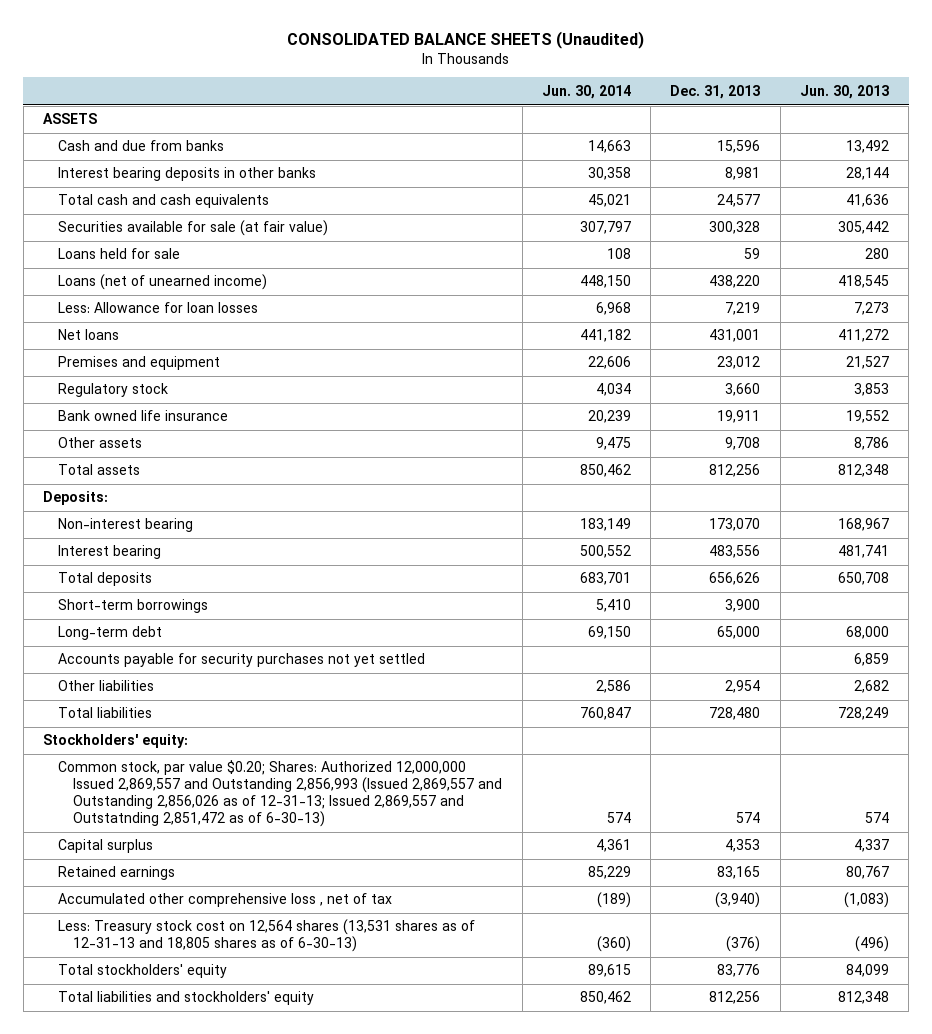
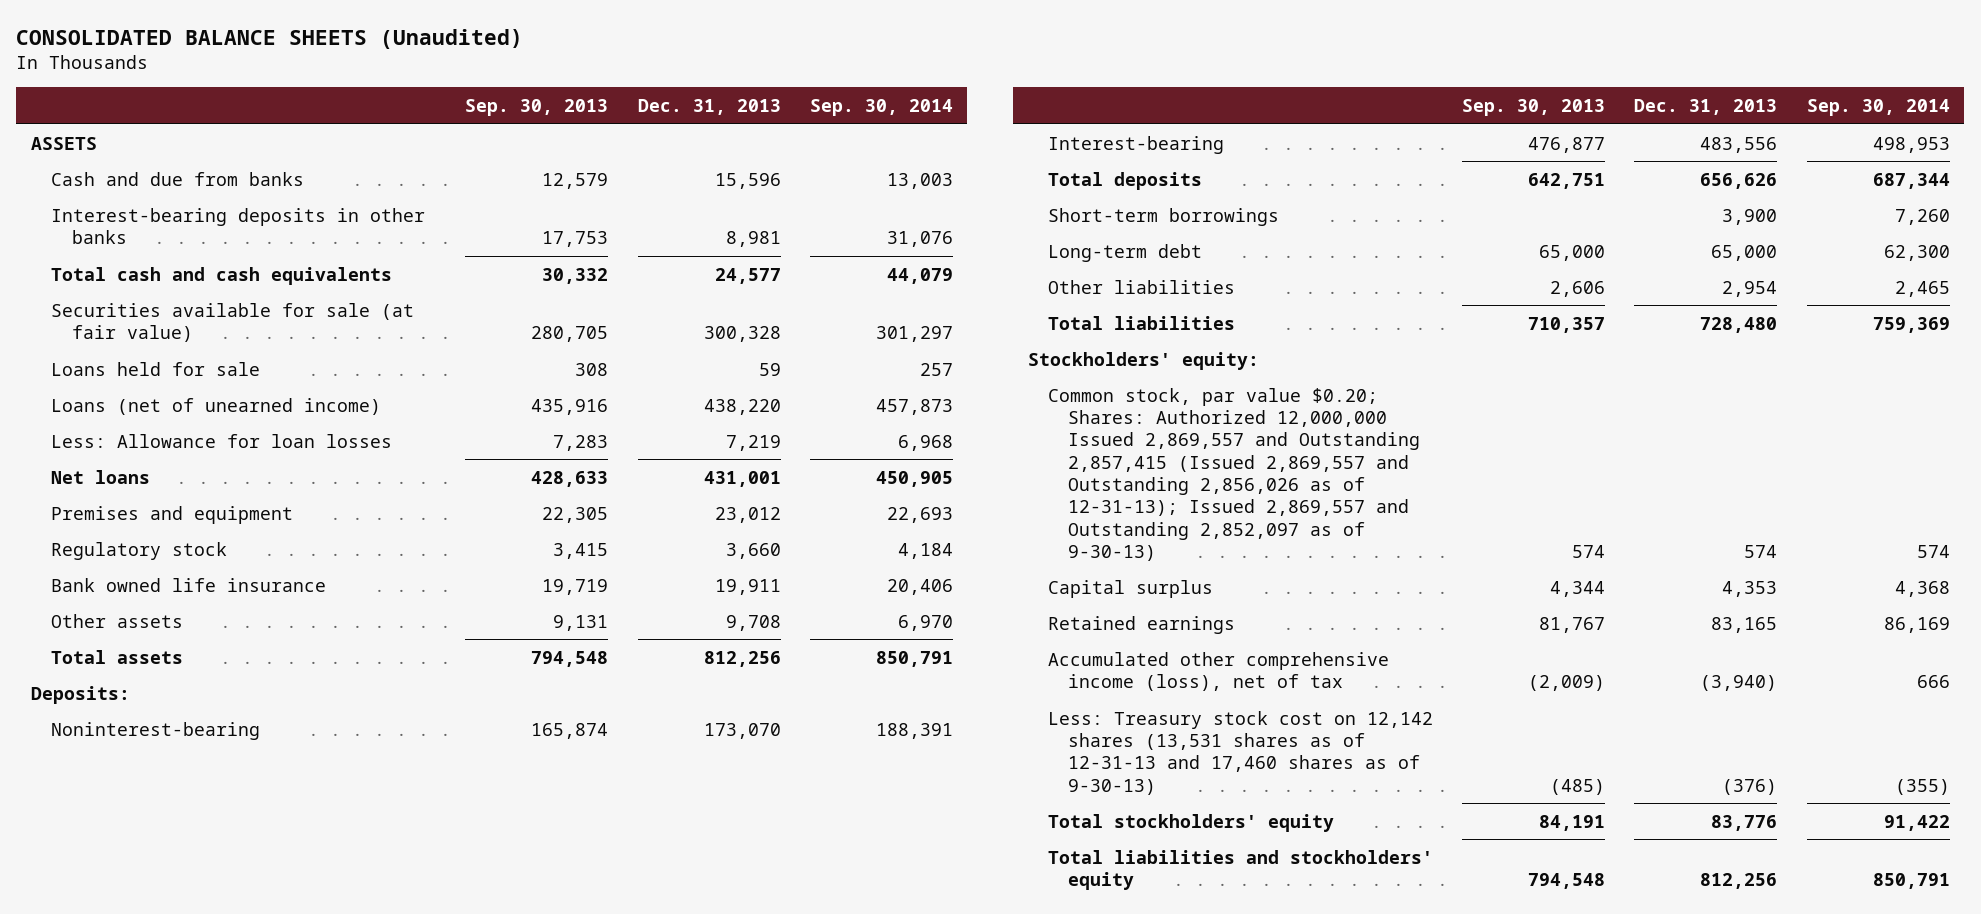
[541,84,631,99] Jun. 30, 2014 -> none
[799,84,889,99] Jun. 30, 2013 -> none
none -> [465,98,609,116] Sep. 30, 2013
none -> [809,98,953,116] Sep. 30, 2014
[58,167,317,182] Interest bearing deposits in other banks -> [51,207,426,244] Interest-bearing deposits in other banks
[58,518,194,533] Non-interest bearing -> [51,721,261,740] Noninterest-bearing
[58,545,162,560] Interest bearing -> [1048,135,1225,154] Interest-bearing
[58,653,426,668] Accounts payable for security purchases not yet settled -> none
[58,760,503,828] Common stock, par value $0.20; Shares: Authorized 12,000,000 Issued 2,869,557 and Outstanding 2,856,993 (Issued 2,869,557 and Outstanding 2,856,026 as of 12-31-13; Issued 2,869,557 and Outstatnding 2,851,472 as of 6-30-13) -> [1048,387,1421,561] Common stock, par value $0.20; Shares: Authorized 12,000,000 Issued 2,869,557 and Outstanding 2,857,415 (Issued 2,869,557 and Outstanding 2,856,026 as of 12-31-13); Issued 2,869,557 and Outstanding 2,852,097 as of 9-30-13)
[58,893,393,908] Accumulated other comprehensive loss , net of tax -> [1048,651,1390,691] Accumulated other comprehensive income (loss), net of tax
[58,919,476,953] Less: Treasury stock cost on 12,564 shares (13,531 shares as of 12-31-13 and 18,805 shares as of 6-30-13) -> [1048,710,1434,795] Less: Treasury stock cost on 12,142 shares (13,531 shares as of 12-31-13 and 17,460 shares as of 9-30-13)

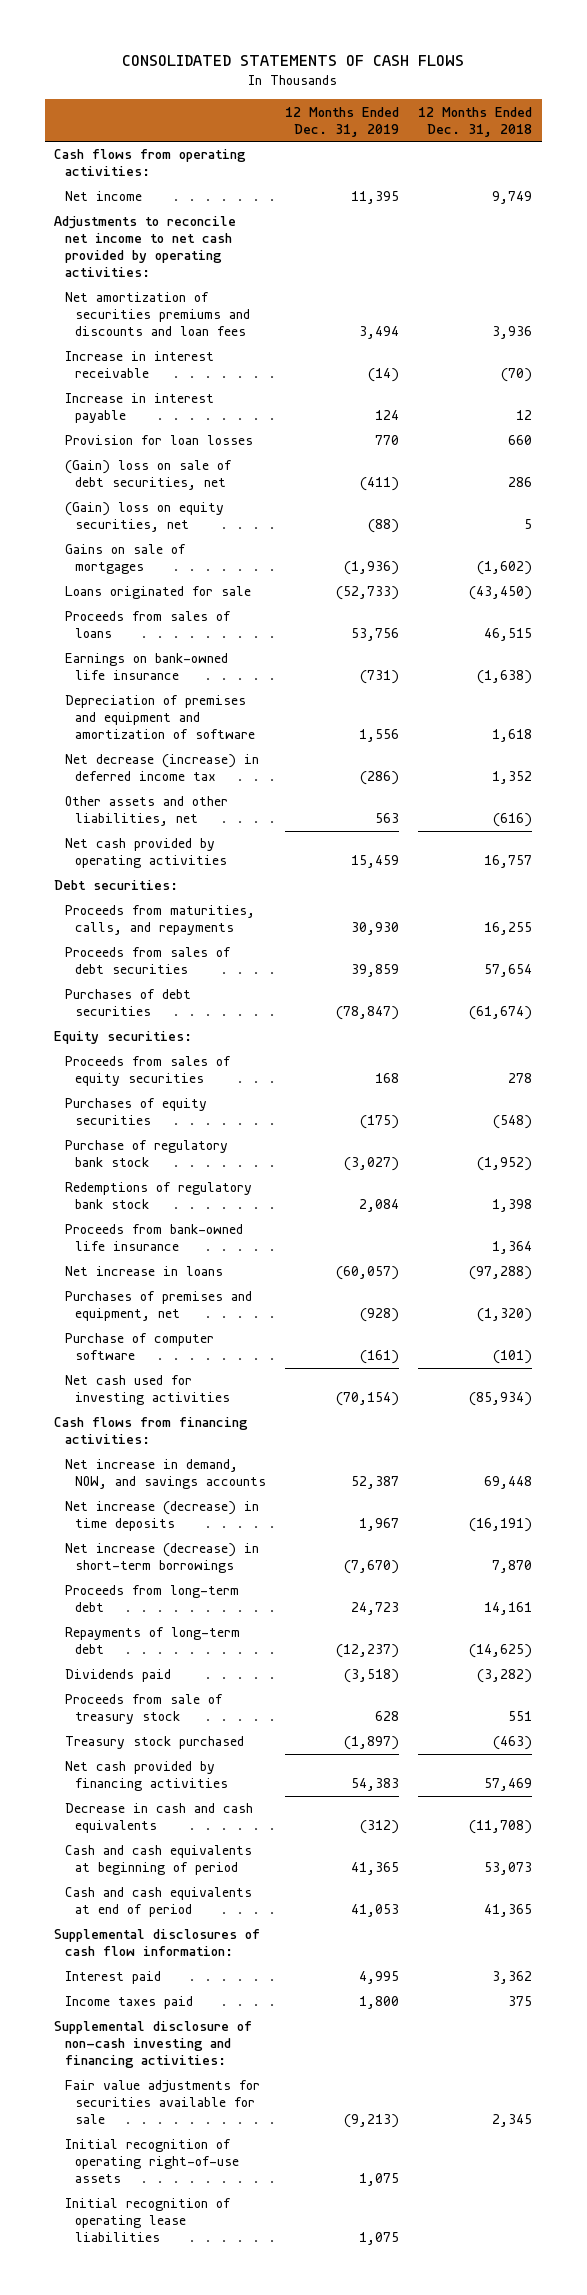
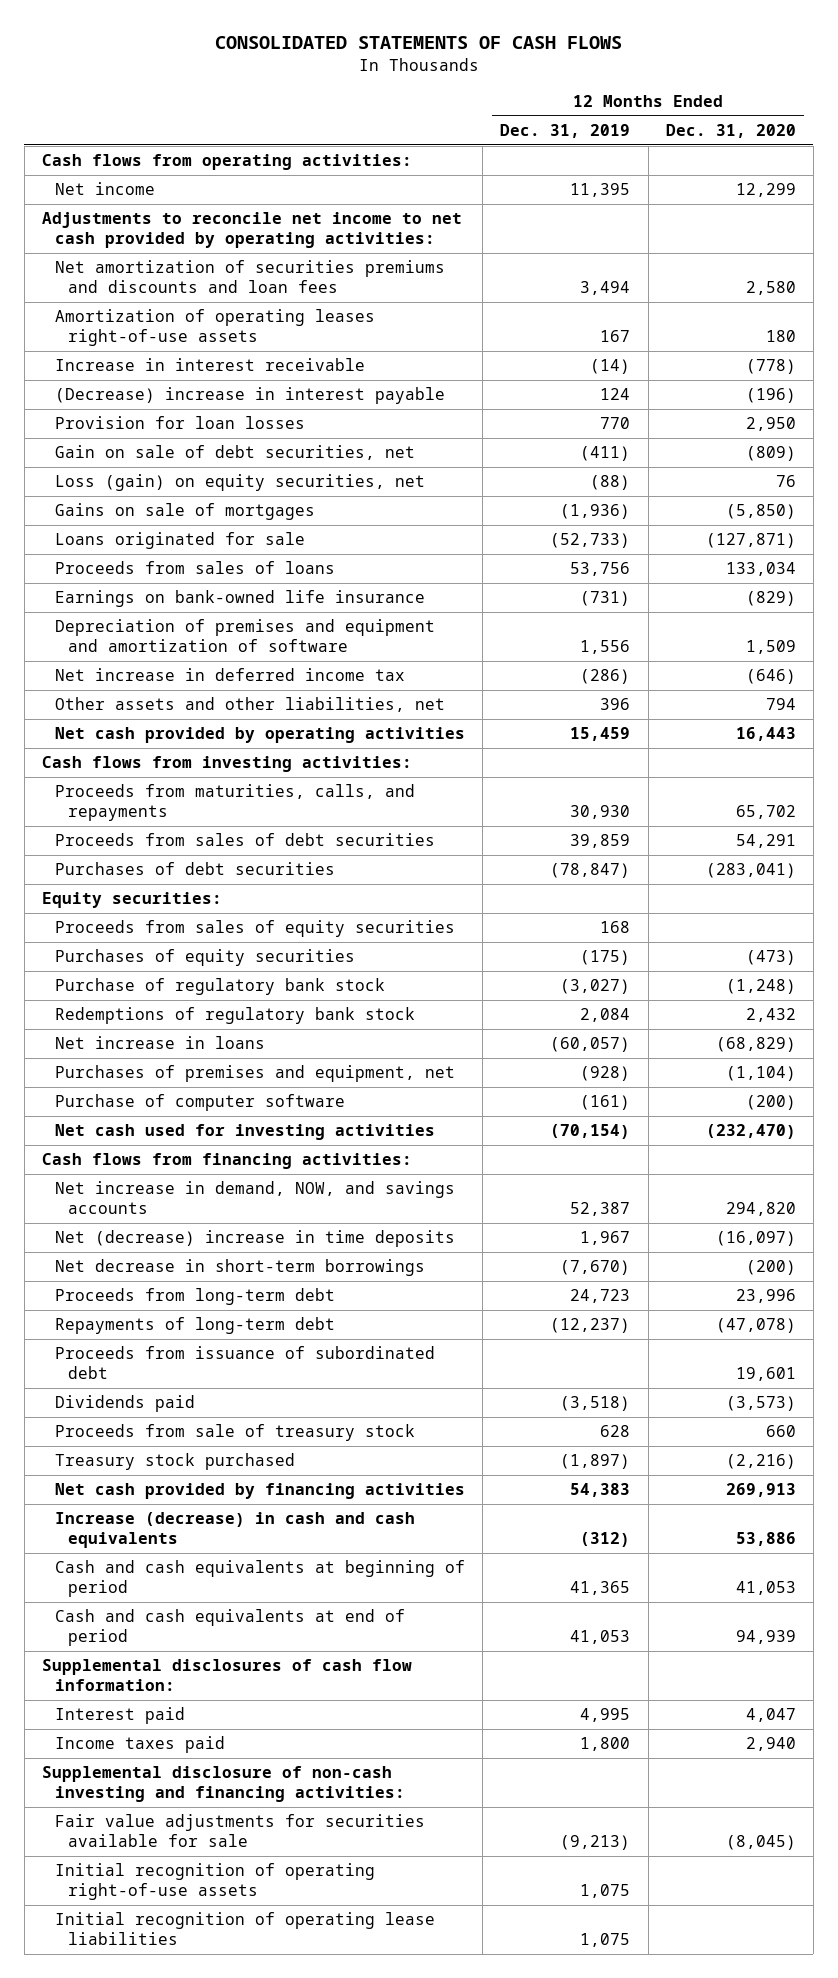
[418,106,533,137] 12 Months Ended Dec. 31, 2018 -> none
none -> [665,123,796,138] Dec. 31, 2020
none -> [55,309,376,346] Amortization of operating leases right-of-use assets
[64,393,214,424] Increase in interest payable -> [55,387,446,405] (Decrease) increase in interest payable
[64,460,232,491] (Gain) loss on sale of debt securities, net -> [55,445,416,461] Gain on sale of debt securities, net
[64,502,224,533] (Gain) loss on equity securities, net -> [55,474,426,492] Loss (gain) on equity securities, net
[64,754,259,782] Net decrease (increase) in deferred income tax -> [55,668,406,682] Net increase in deferred income tax
[375,813,400,824] 563 -> [600,698,631,711] 396
[54,880,179,891] Debt securities: -> none
none -> [42,756,413,773] Cash flows from investing activities:
[64,1224,243,1252] Proceeds from bank-owned life insurance -> none
[64,1501,259,1532] Net increase (decrease) in time deposits -> [55,1230,456,1248] Net (decrease) increase in time deposits
[64,1543,259,1574] Net increase (decrease) in short-term borrowings -> [55,1259,426,1277] Net decrease in short-term borrowings
none -> [55,1346,436,1379] Proceeds from issuance of subordinated debt
[64,1803,253,1834] Decrease in cash and cash equivalents -> [55,1512,416,1548] Increase (decrease) in cash and cash equivalents

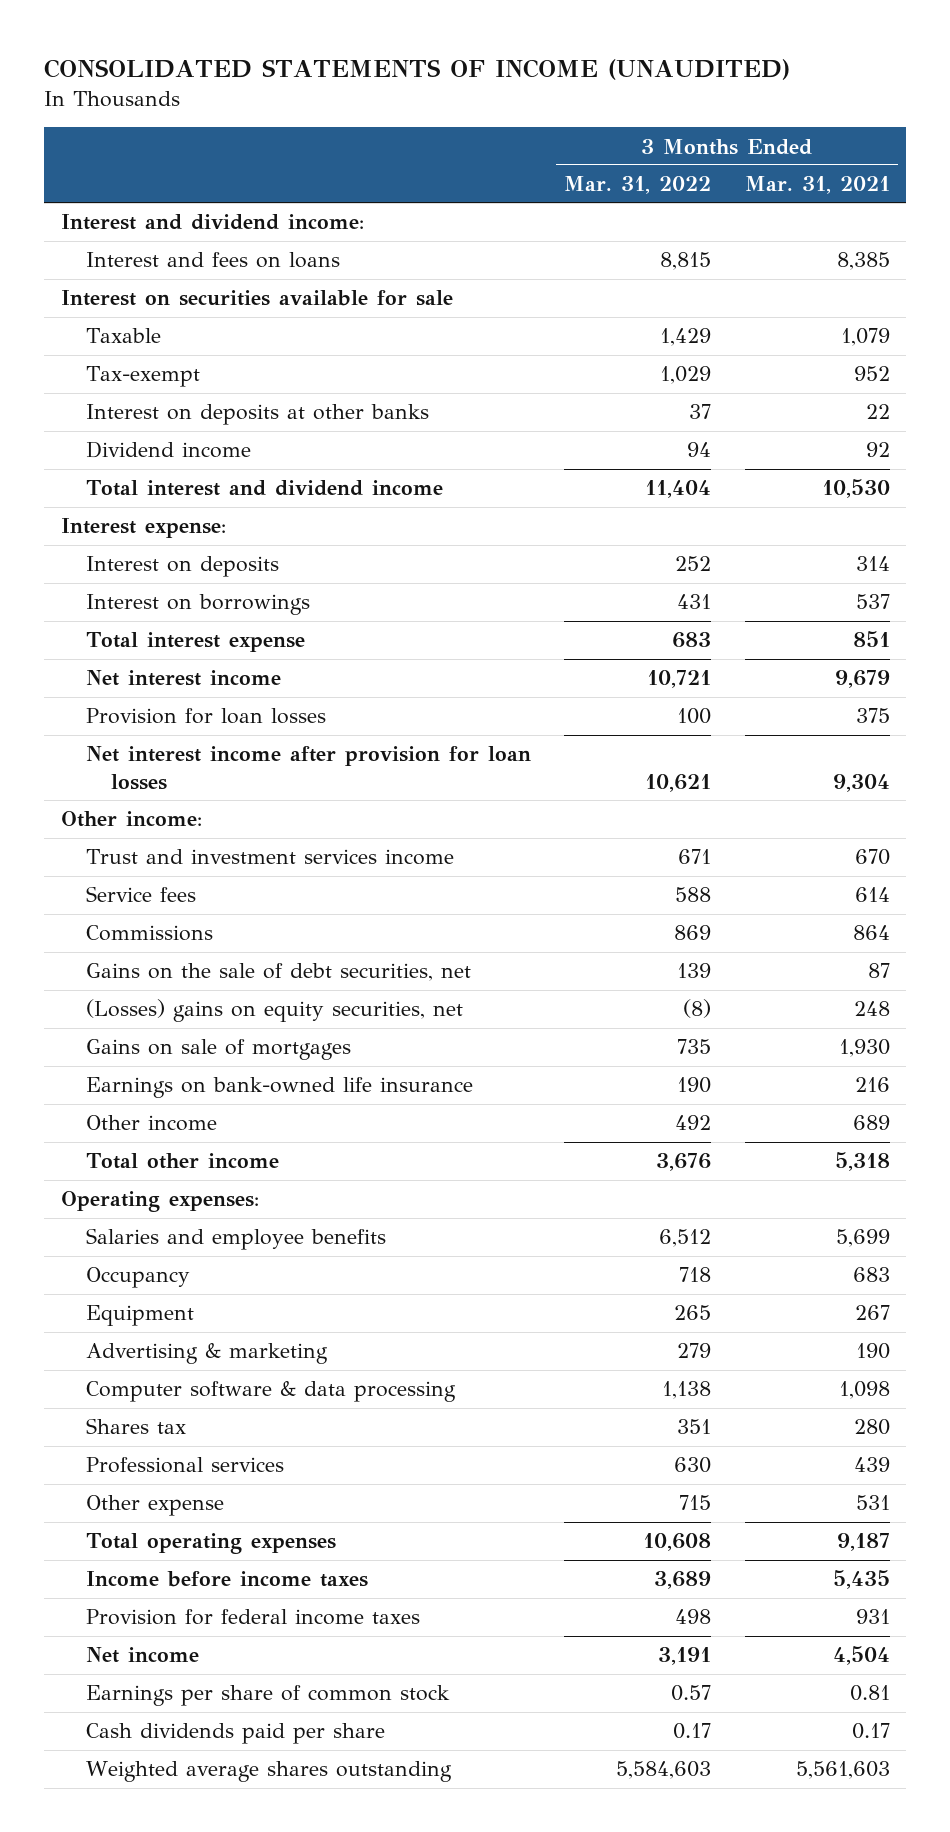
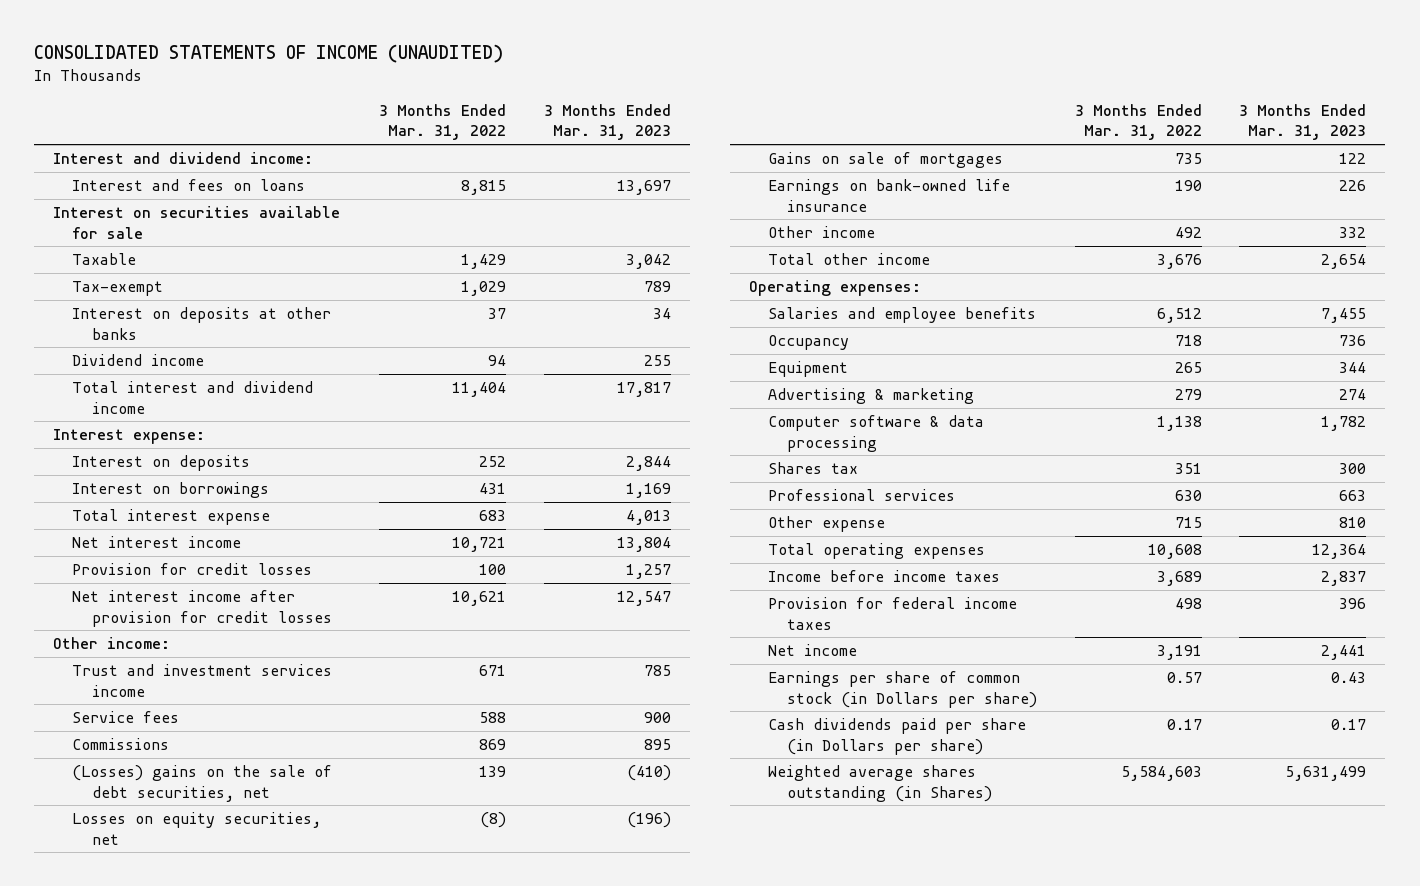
[744,176,890,195] Mar. 31, 2021 -> none
none -> [544,103,672,141] 3 Months Ended Mar. 31, 2023
[86,708,327,725] Provision for loan losses -> [72,562,313,575] Provision for credit losses
[86,746,532,790] Net interest income after provision for loan losses -> [72,589,332,627] Net interest income after provision for credit losses
[86,963,472,982] Gains on the sale of debt securities, net -> [72,764,333,802] (Losses) gains on the sale of debt securities, net
[86,999,464,1023] (Losses) gains on equity securities, net -> [72,811,322,845] Losses on equity securities, net
[86,1685,451,1707] Earnings per share of common stock -> [767,670,1038,708] Earnings per share of common stock (in Dollars per share)
[86,1723,386,1745] Cash dividends paid per share -> [767,717,1026,755] Cash dividends paid per share (in Dollars per share)
[86,1761,453,1783] Weighted average shares outstanding -> [767,764,993,802] Weighted average shares outstanding (in Shares)

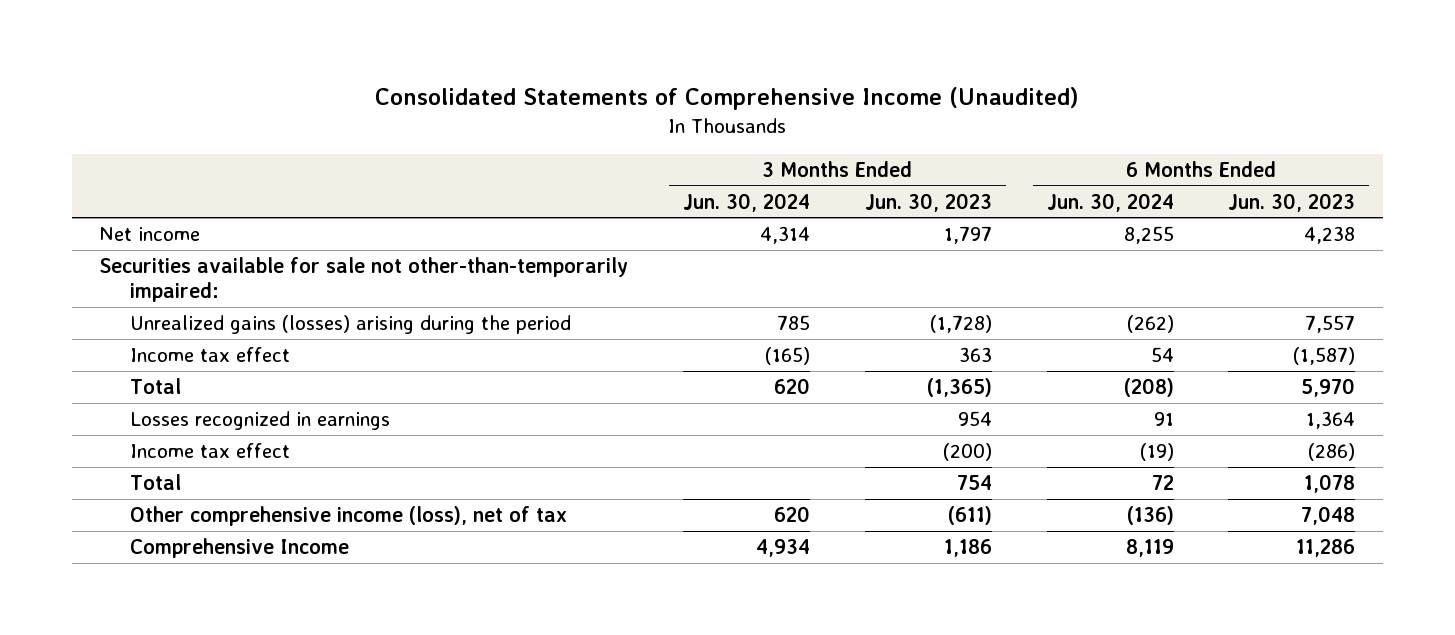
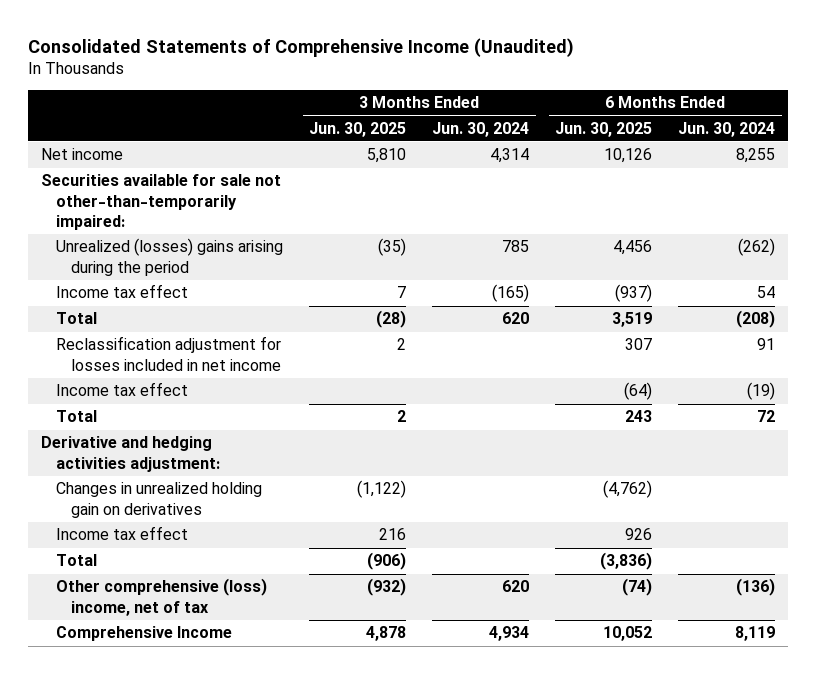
[864,192,992,212] Jun. 30, 2023 -> none
[1228,192,1356,212] Jun. 30, 2023 -> none
none -> [309,121,407,137] Jun. 30, 2025
none -> [555,121,653,137] Jun. 30, 2025
[129,314,571,334] Unrealized gains (losses) arising during the period -> [55,238,283,276] Unrealized (losses) gains arising during the period
[129,410,390,430] Losses recognized in earnings -> [55,336,281,371] Reclassification adjustment for losses included in net income
none -> [41,436,220,472] Derivative and hedging activities adjustment:
none -> [55,482,262,518] Changes in unrealized holding gain on derivatives
none -> [55,526,188,541] Income tax effect
none -> [55,554,97,567] Total
[129,505,567,526] Other comprehensive income (loss), net of tax -> [55,578,267,616] Other comprehensive (loss) income, net of tax

